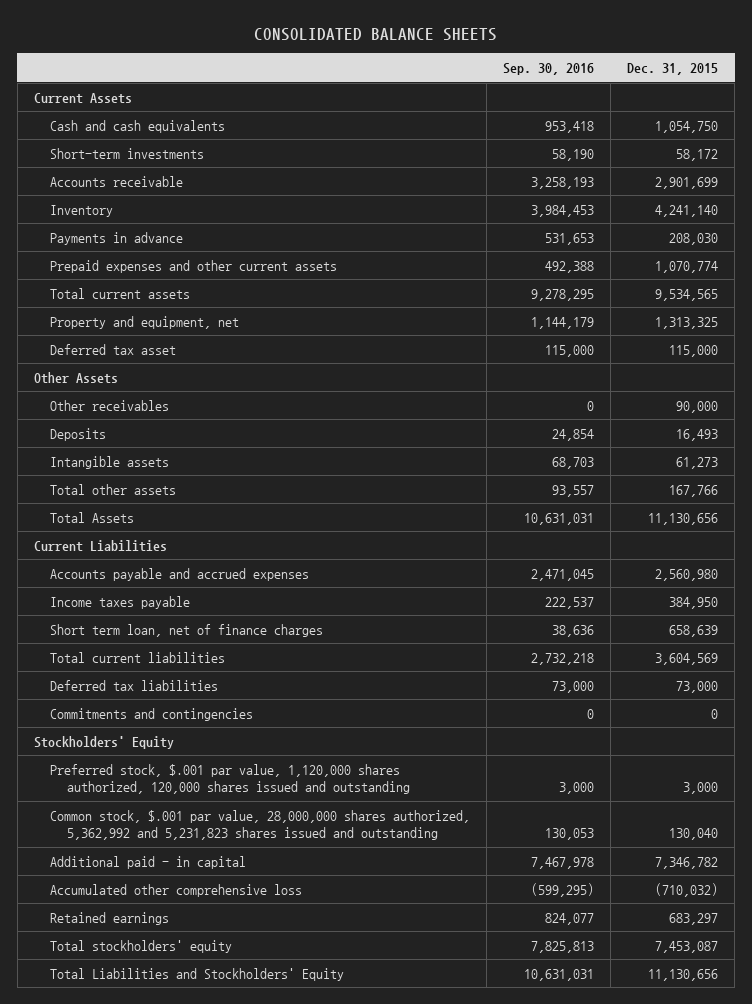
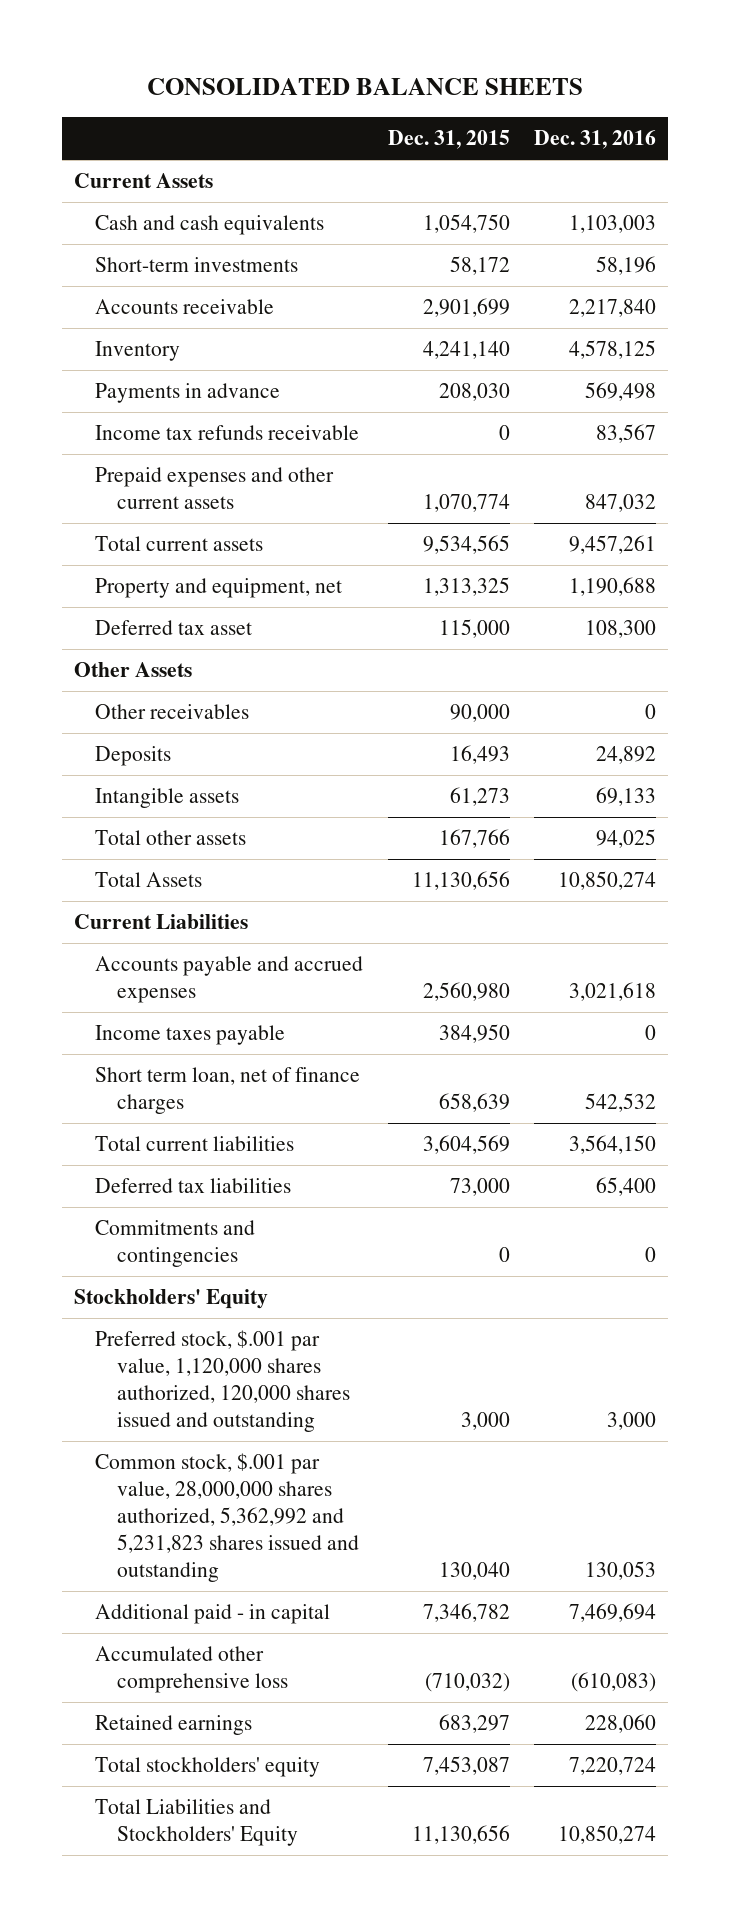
[503,62,595,75] Sep. 30, 2016 -> none
none -> [533,130,656,150] Dec. 31, 2016
none -> [95,425,360,441] Income tax refunds receivable

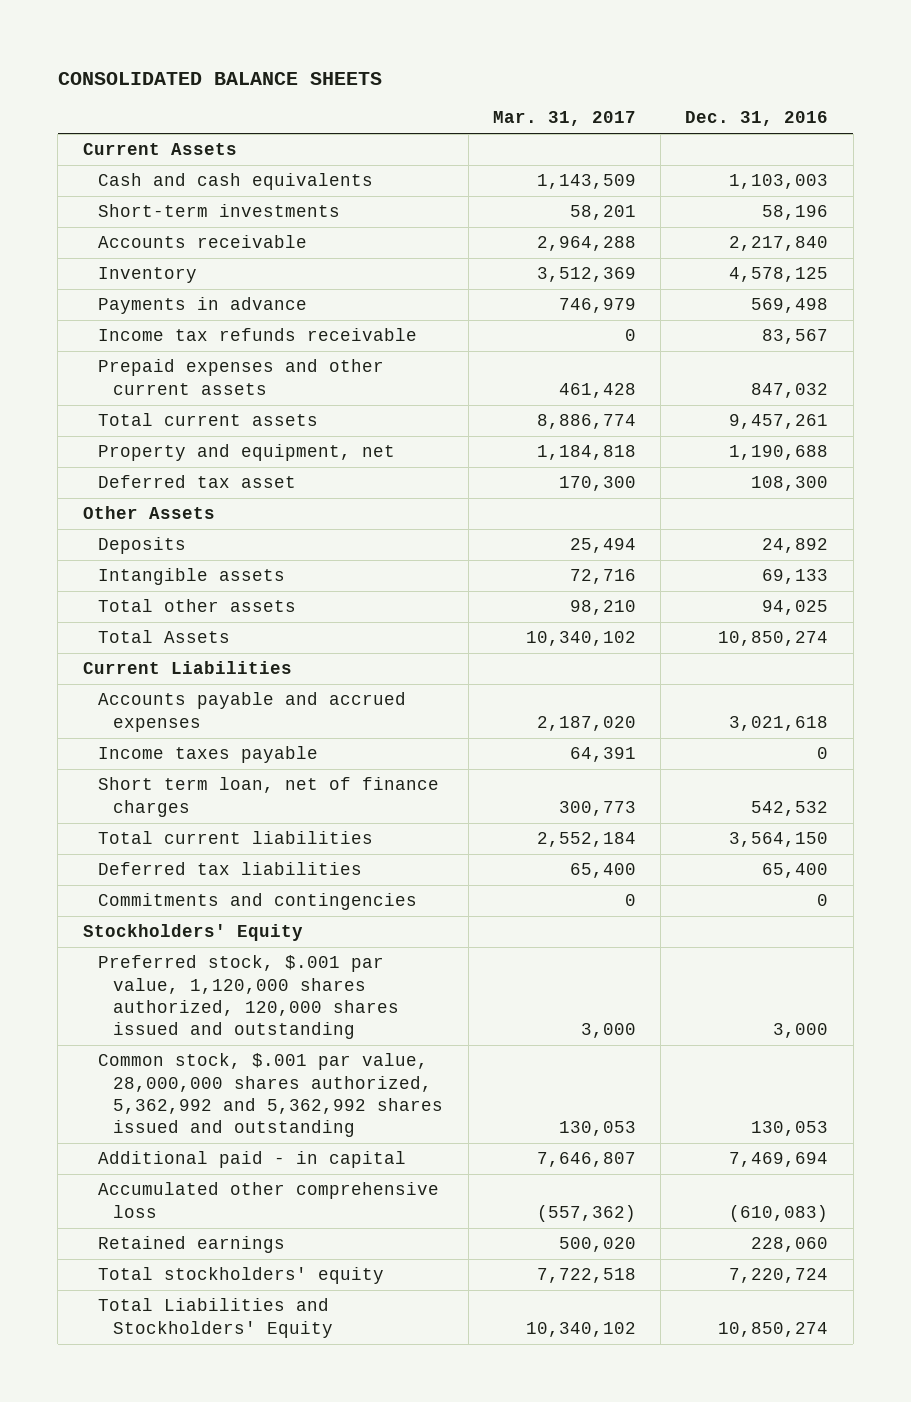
[387,130,510,150] Dec. 31, 2015 -> none
none -> [492,111,636,127] Mar. 31, 2017
[95,704,250,720] Other receivables -> none
[95,1453,360,1582] Common stock, $.001 par value, 28,000,000 shares authorized, 5,362,992 and 5,231,823 shares issued and outstanding -> [98,1053,444,1138] Common stock, $.001 par value, 28,000,000 shares authorized, 5,362,992 and 5,362,992 shares issued and outstanding

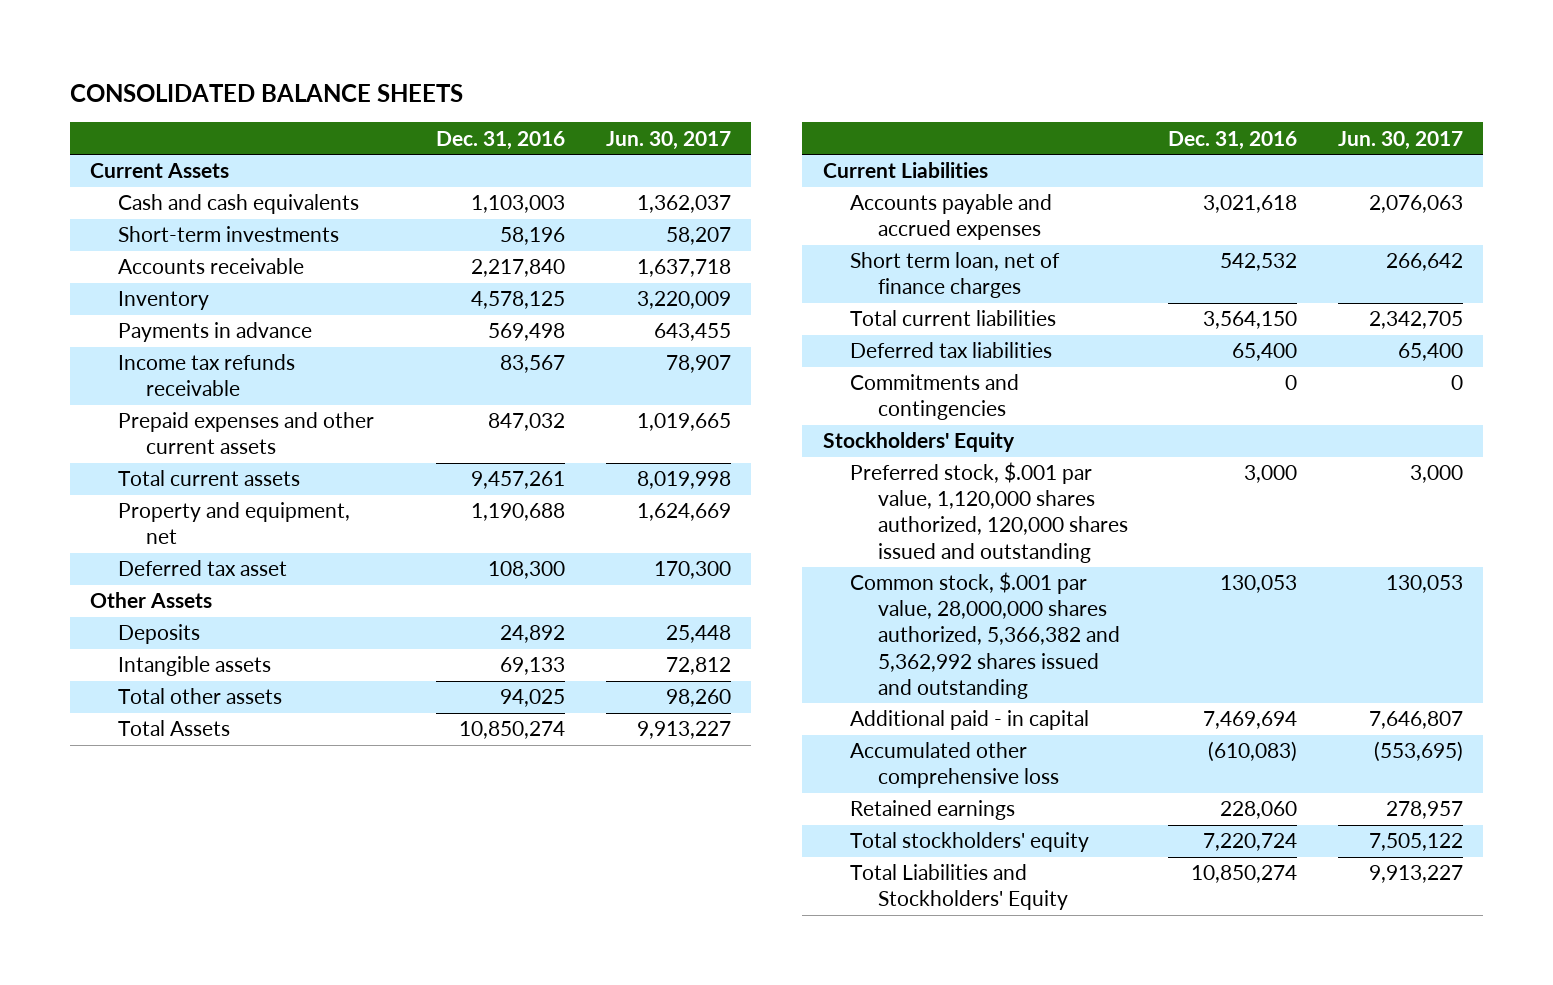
[492,111,636,127] Mar. 31, 2017 -> none
none -> [605,130,731,150] Jun. 30, 2017
[98,746,319,764] Income taxes payable -> none
[98,1053,444,1138] Common stock, $.001 par value, 28,000,000 shares authorized, 5,362,992 and 5,362,992 shares issued and outstanding -> [850,572,1120,699] Common stock, $.001 par value, 28,000,000 shares authorized, 5,366,382 and 5,362,992 shares issued and outstanding

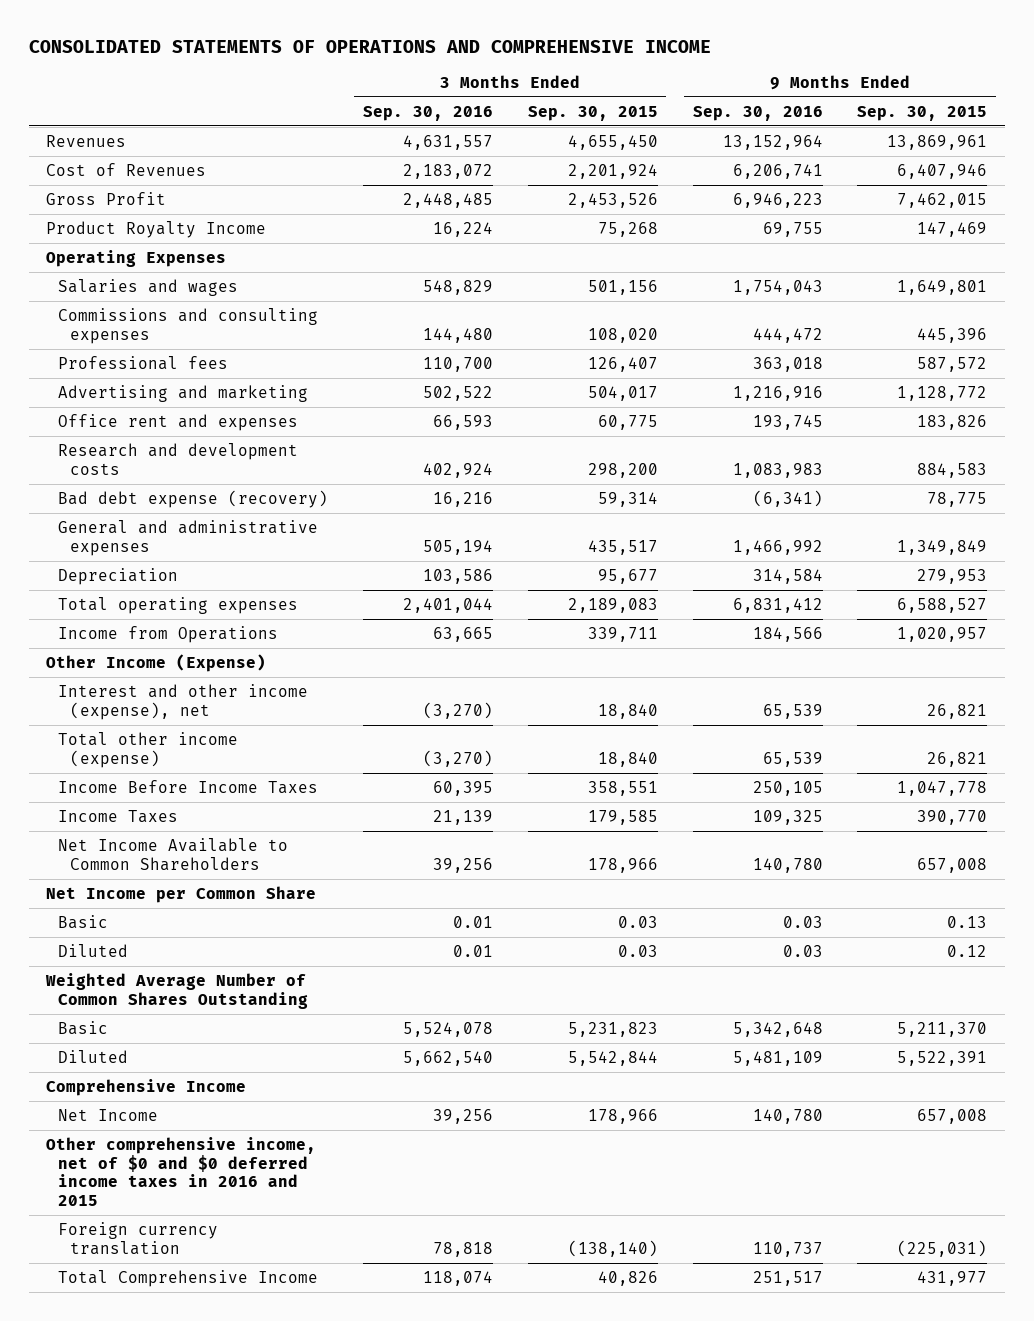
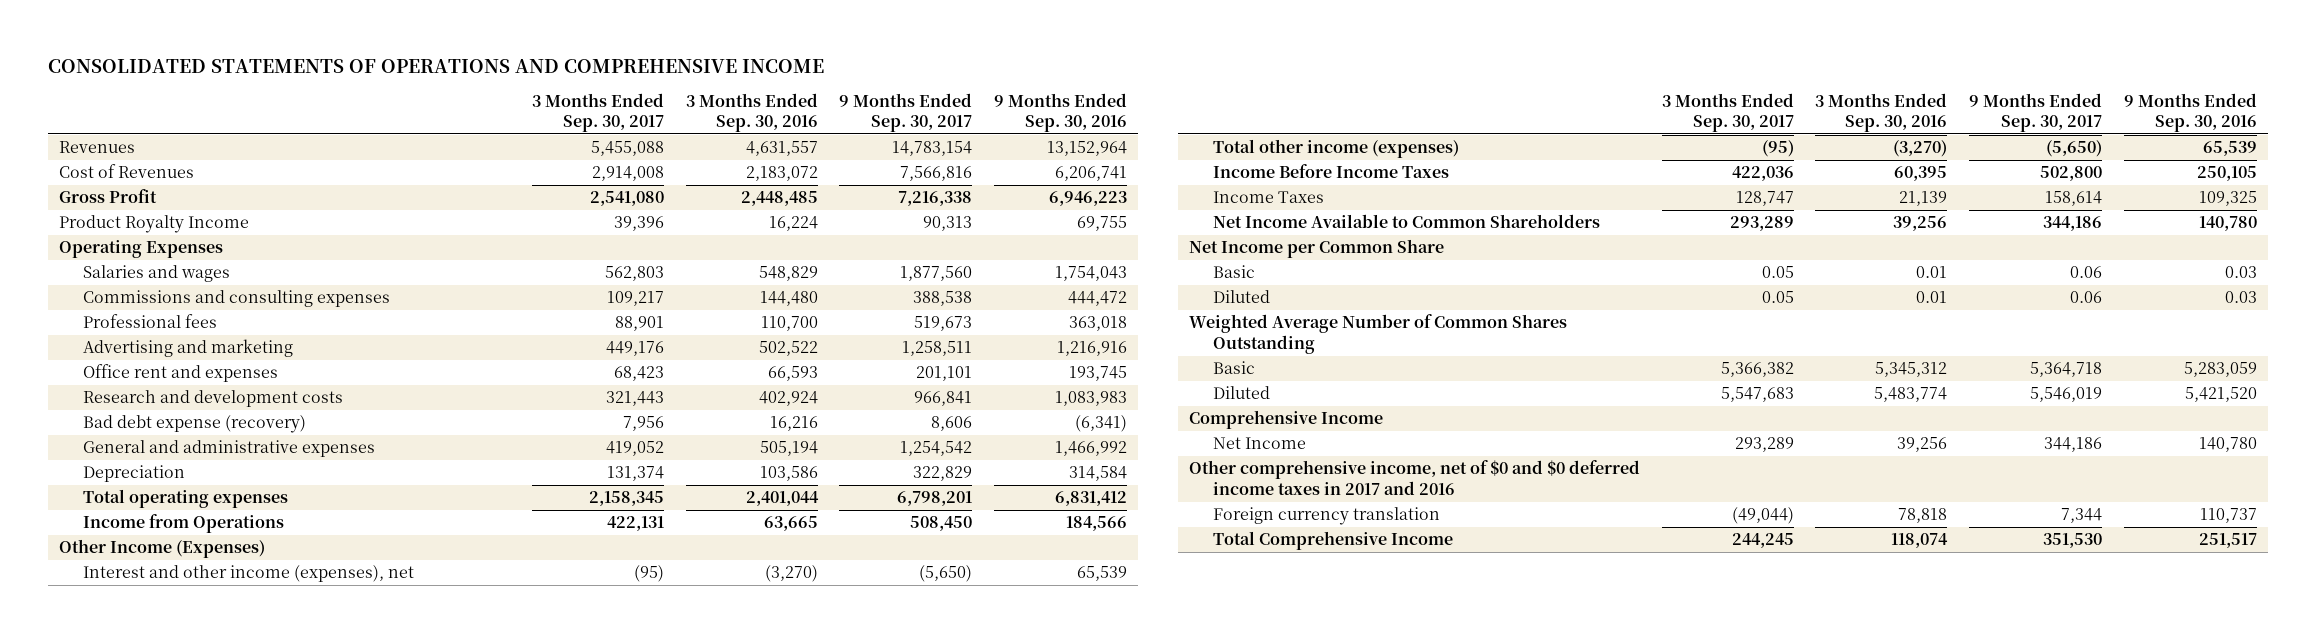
[527,105,658,121] Sep. 30, 2015 -> none
[857,105,988,121] Sep. 30, 2015 -> none
none -> [531,92,664,133] 3 Months Ended Sep. 30, 2017
none -> [839,92,973,133] 9 Months Ended Sep. 30, 2017
[46,653,267,672] Other Income (Expense) -> [58,539,265,559] Other Income (Expenses)
[58,683,309,720] Interest and other income (expense), net -> [83,565,415,583] Interest and other income (expenses), net
[58,731,239,768] Total other income (expense) -> [1213,139,1460,159] Total other income (expenses)
[402,1021,493,1037] 5,524,078 -> [1875,362,1948,378] 5,345,312
[732,1021,823,1037] 5,342,648 -> [2184,362,2258,378] 5,283,059
[402,1050,493,1066] 5,662,540 -> [1874,387,1948,403] 5,483,774
[732,1050,823,1066] 5,481,109 -> [2185,387,2258,403] 5,421,520
[46,1136,317,1206] Other comprehensive income, net of $0 and $0 deferred income taxes in 2016 and 2015 -> [1188,460,1640,495] Other comprehensive income, net of $0 and $0 deferred income taxes in 2017 and 2016

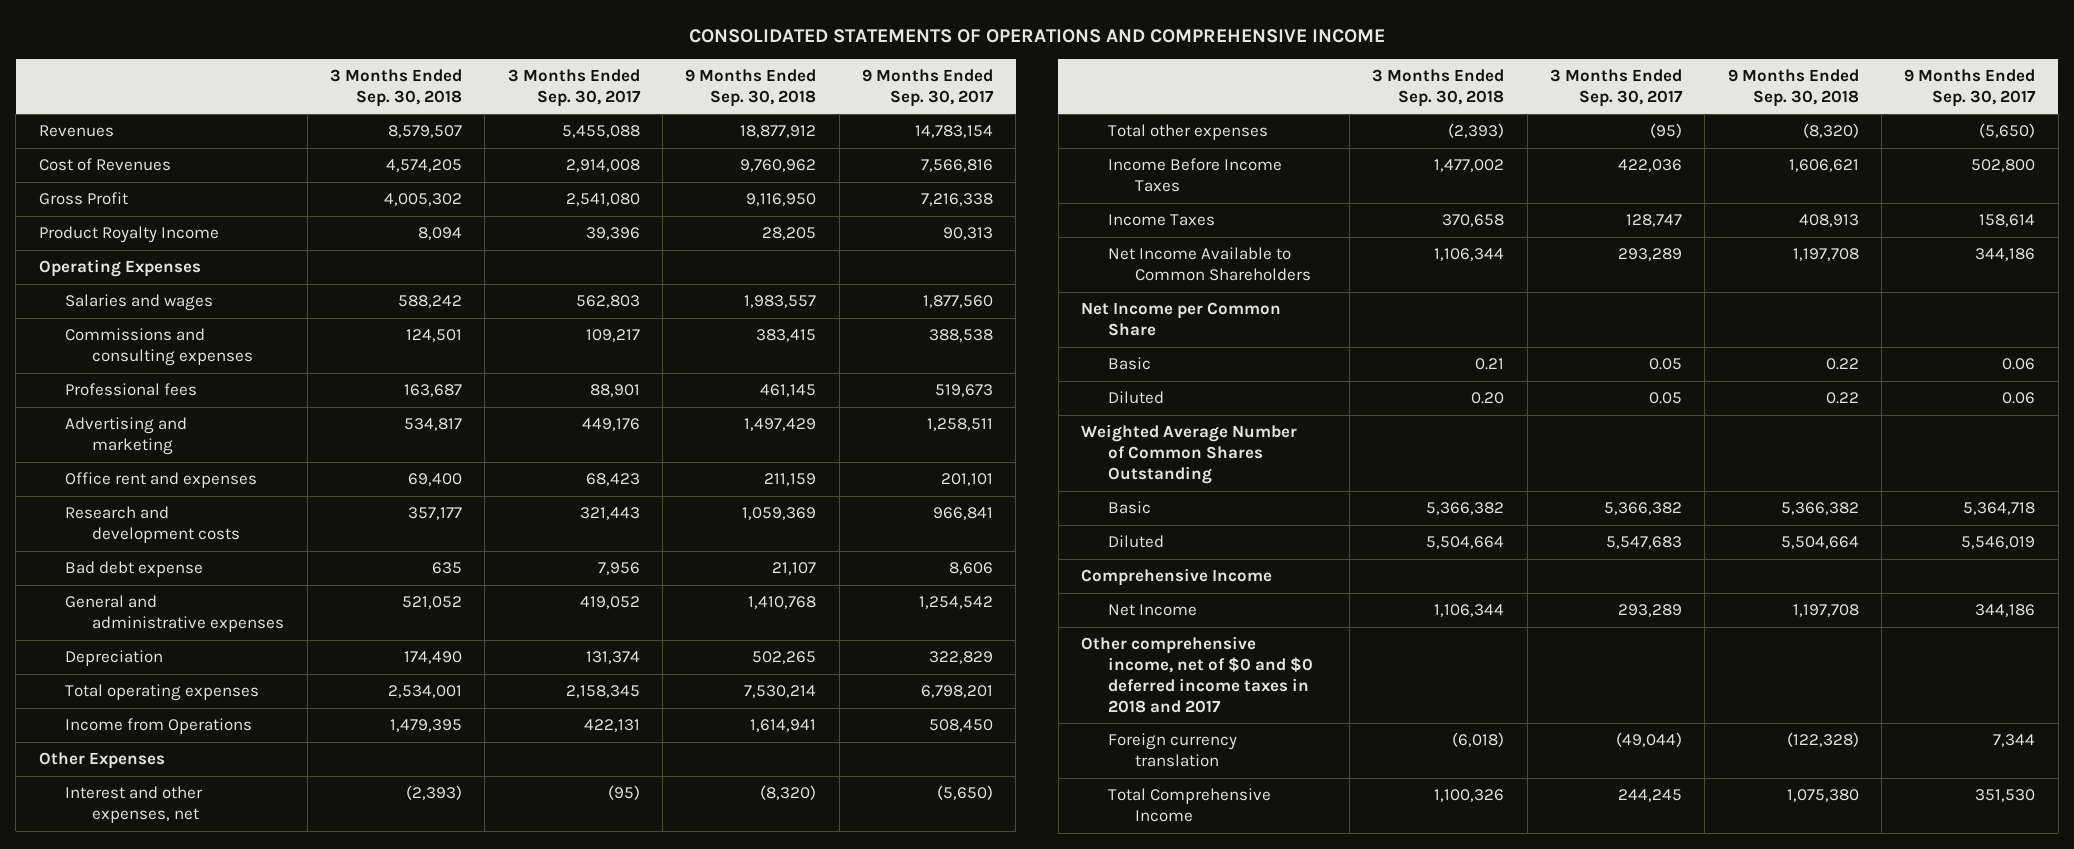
[685,92,818,133] 3 Months Ended Sep. 30, 2016 -> none
[994,92,1128,133] 9 Months Ended Sep. 30, 2016 -> none
none -> [329,69,462,107] 3 Months Ended Sep. 30, 2018
none -> [685,69,817,107] 9 Months Ended Sep. 30, 2018
[83,415,307,434] Bad debt expense (recovery) -> [65,561,204,578] Bad debt expense
[58,539,265,559] Other Income (Expenses) -> [38,752,165,770] Other Expenses
[83,565,415,583] Interest and other income (expenses), net -> [65,786,204,824] Interest and other expenses, net
[1213,139,1460,159] Total other income (expenses) -> [1107,124,1268,141] Total other expenses
[1188,460,1640,495] Other comprehensive income, net of $0 and $0 deferred income taxes in 2017 and 2016 -> [1080,636,1313,713] Other comprehensive income, net of $0 and $0 deferred income taxes in 2018 and 2017

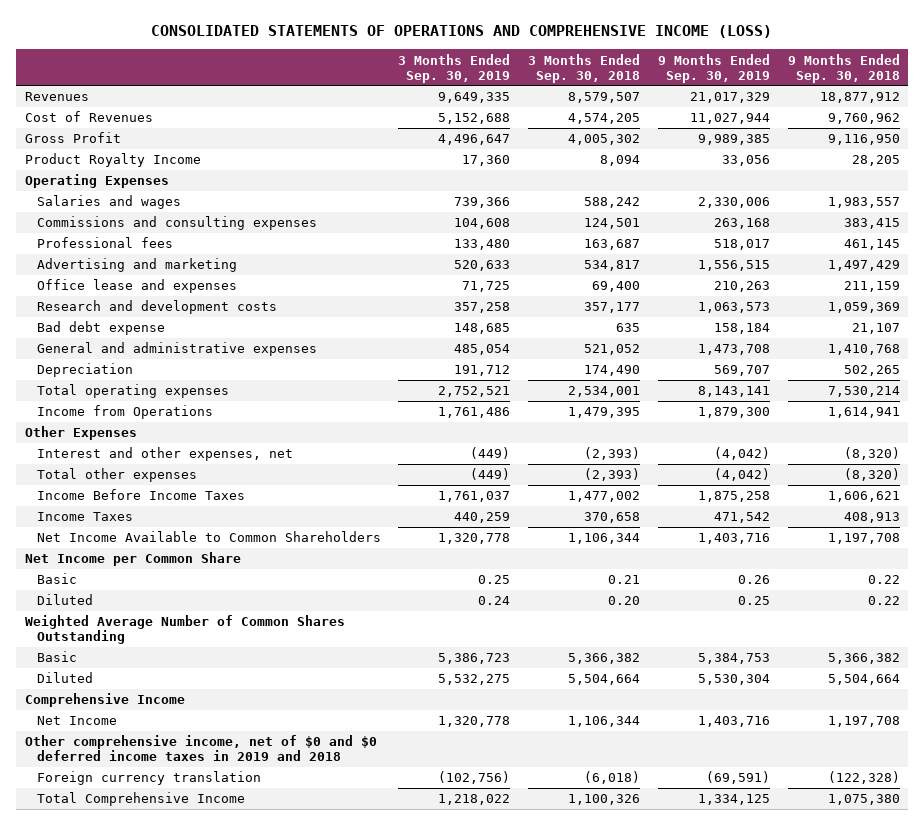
[688,28,1385,43] CONSOLIDATED STATEMENTS OF OPERATIONS AND COMPREHENSIVE INCOME -> [151,25,773,39] CONSOLIDATED STATEMENTS OF OPERATIONS AND COMPREHENSIVE INCOME (LOSS)
[507,69,641,107] 3 Months Ended Sep. 30, 2017 -> none
[861,69,994,107] 9 Months Ended Sep. 30, 2017 -> none
none -> [398,53,511,83] 3 Months Ended Sep. 30, 2019
none -> [657,53,770,83] 9 Months Ended Sep. 30, 2019
[65,472,258,489] Office rent and expenses -> [36,279,237,294] Office lease and expenses
[1080,636,1313,713] Other comprehensive income, net of $0 and $0 deferred income taxes in 2018 and 2017 -> [24,735,377,762] Other comprehensive income, net of $0 and $0 deferred income taxes in 2019 and 2018

